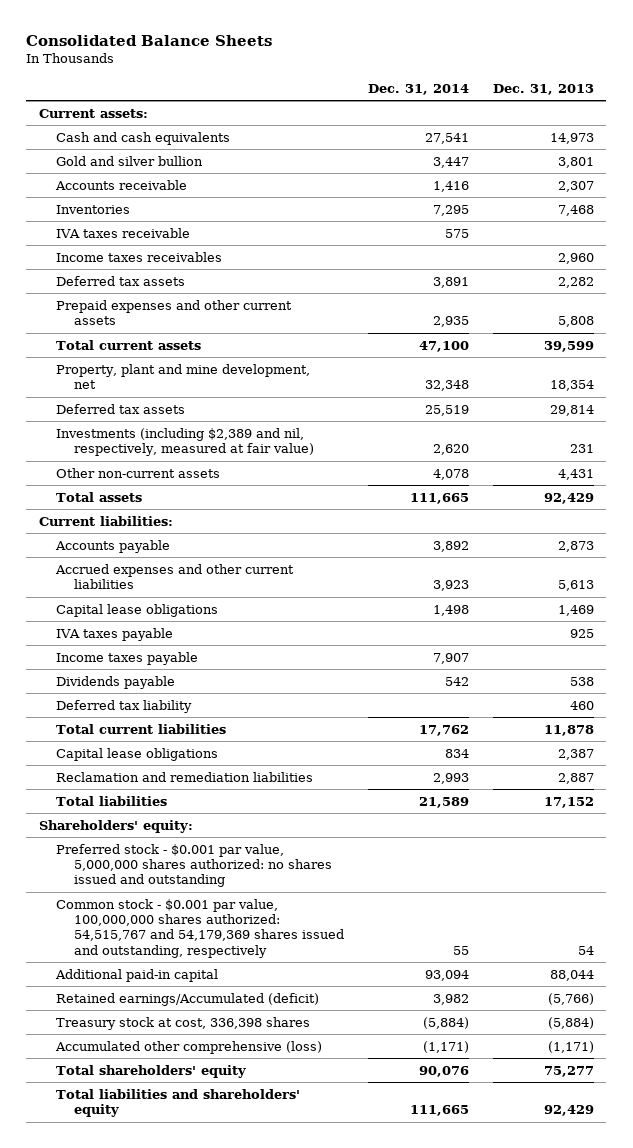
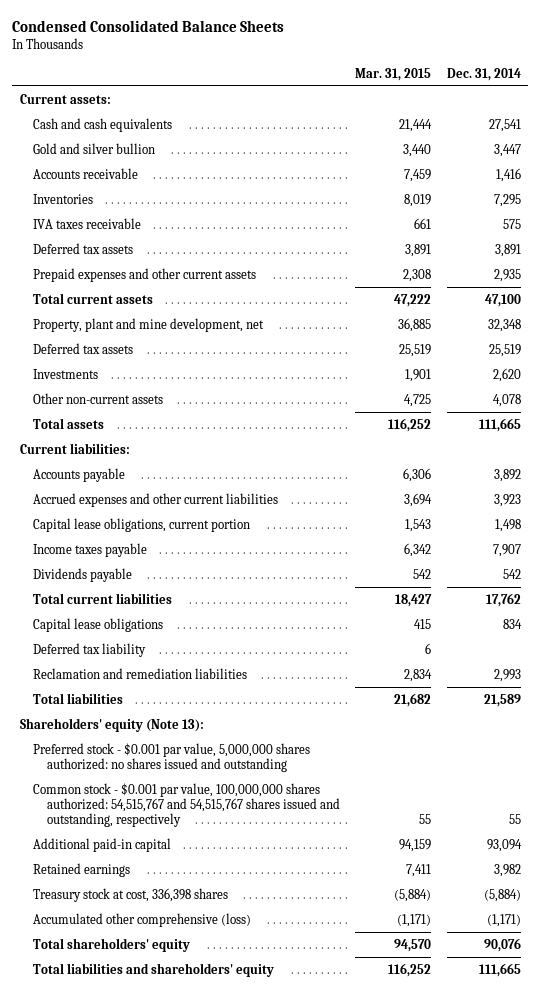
[26,35,273,47] Consolidated Balance Sheets -> [12,19,285,32] Condensed Consolidated Balance Sheets
[493,83,595,95] Dec. 31, 2013 -> none
none -> [355,67,432,81] Mar. 31, 2015
[56,251,223,262] Income taxes receivables -> none
[56,427,314,457] Investments (including $2,389 and nil, respectively, measured at fair value) -> [33,368,99,379] Investments
[56,627,174,641] IVA taxes payable -> none
[56,603,219,617] Capital lease obligations -> [33,517,251,532] Capital lease obligations, current portion
[56,699,193,713] Deferred tax liability -> [33,642,147,657] Deferred tax liability
[38,819,193,833] Shareholders' equity: -> [20,717,205,732] Shareholders' equity (Note 13):
[56,898,344,958] Common stock - $0.001 par value, 100,000,000 shares authorized: 54,515,767 and 54,179,369 shares issued and outstanding, respectively -> [33,782,340,827] Common stock - $0.001 par value, 100,000,000 shares authorized: 54,515,767 and 54,515,767 shares issued and outstanding, respectively
[56,992,320,1006] Retained earnings/Accumulated (deficit) -> [33,862,131,877] Retained earnings

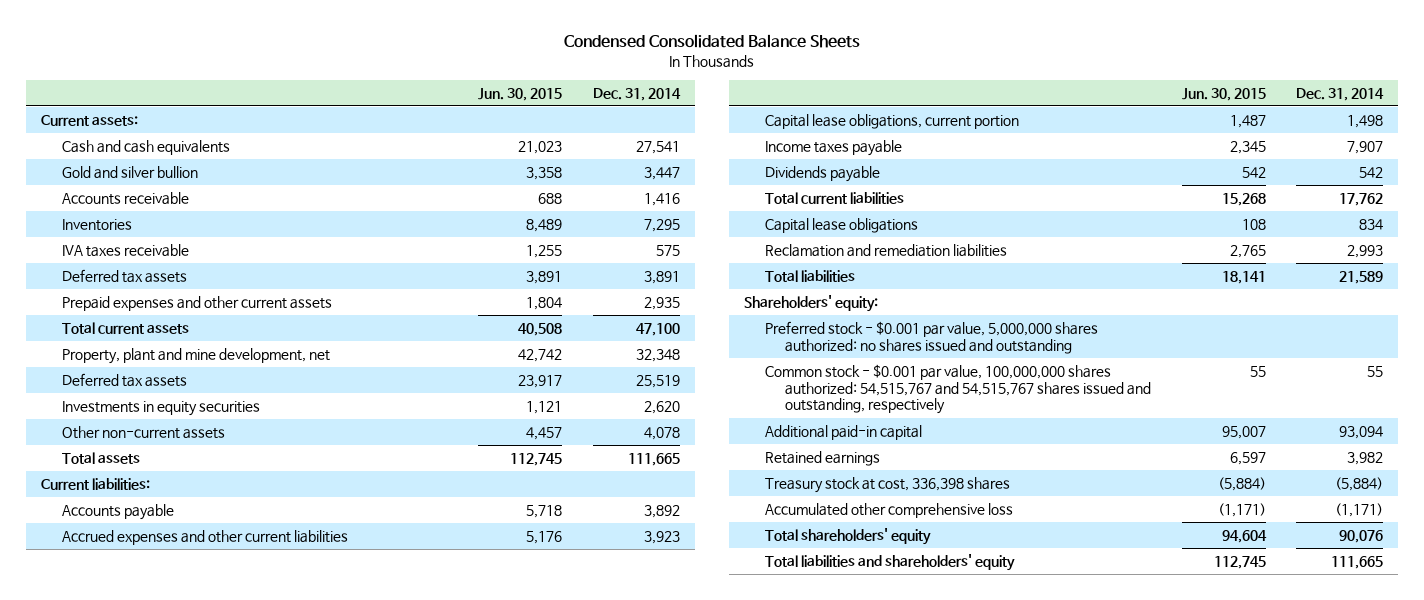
[355,67,432,81] Mar. 31, 2015 -> none
none -> [478,87,563,101] Jun. 30, 2015
[33,368,99,379] Investments -> [61,401,260,417] Investments in equity securities
[33,642,147,657] Deferred tax liability -> none
[20,717,205,732] Shareholders' equity (Note 13): -> [744,295,879,313] Shareholders' equity:
[33,912,252,927] Accumulated other comprehensive (loss) -> [764,503,1013,519] Accumulated other comprehensive loss

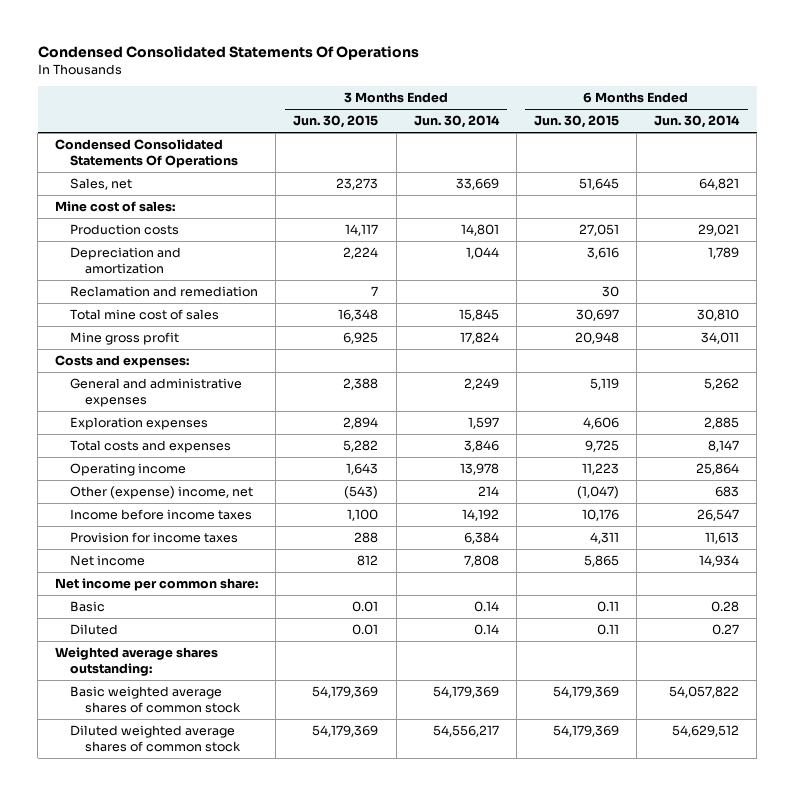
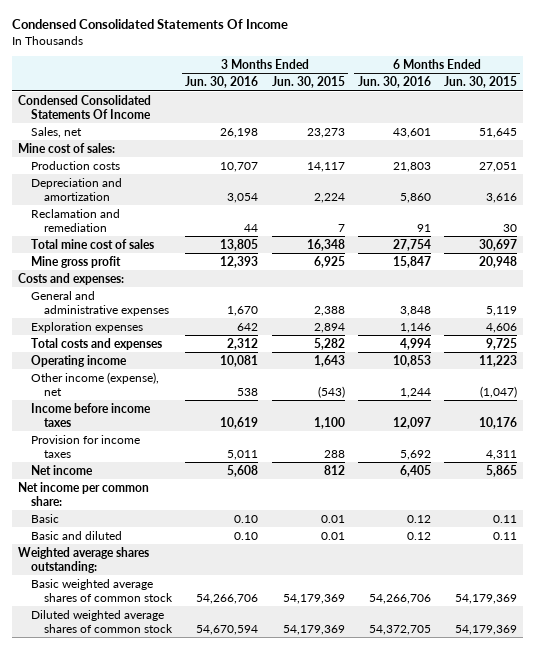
[37,45,419,60] Condensed Consolidated Statements Of Operations -> [11,19,288,30] Condensed Consolidated Statements Of Income
[413,115,500,129] Jun. 30, 2014 -> none
[653,115,740,129] Jun. 30, 2014 -> none
none -> [185,75,259,88] Jun. 30, 2016
none -> [357,75,431,88] Jun. 30, 2016
[55,139,239,168] Condensed Consolidated Statements Of Operations -> [18,94,152,119] Condensed Consolidated Statements Of Income
[70,486,254,500] Other (expense) income, net -> [31,371,160,396] Other income (expense), net
[70,624,119,636] Diluted -> [31,530,123,540] Basic and diluted

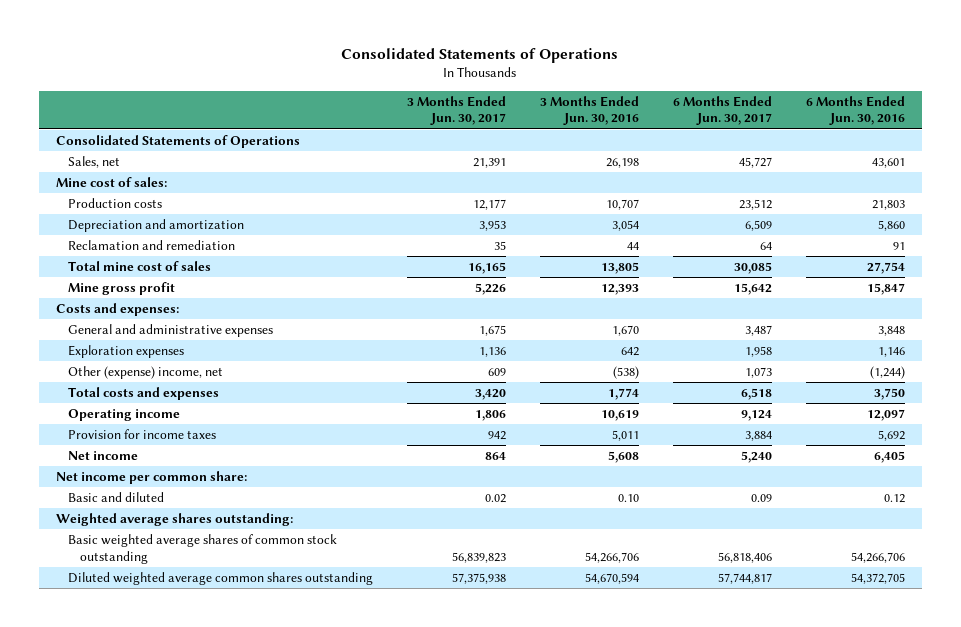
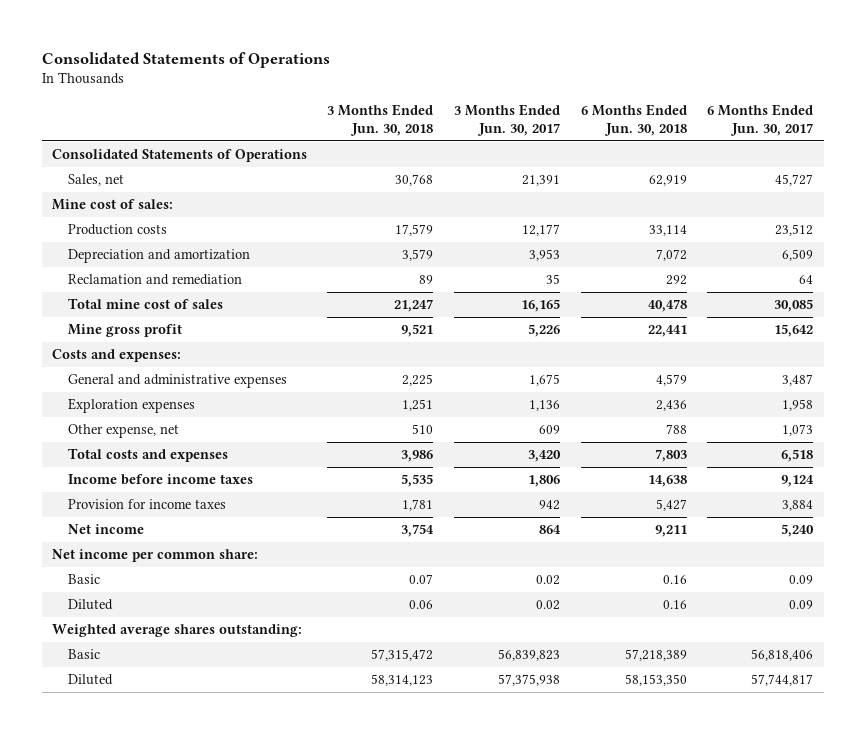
[539,95,639,126] 3 Months Ended Jun. 30, 2016 -> none
[805,95,905,126] 6 Months Ended Jun. 30, 2016 -> none
none -> [327,104,434,136] 3 Months Ended Jun. 30, 2018
none -> [580,104,687,136] 6 Months Ended Jun. 30, 2018
[67,366,223,380] Other (expense) income, net -> [67,424,179,439] Other expense, net
[67,409,180,422] Operating income -> [67,474,253,486] Income before income taxes
[67,492,164,503] Basic and diluted -> none
none -> [67,574,100,585] Basic
none -> [67,599,113,611] Diluted
[67,534,337,564] Basic weighted average shares of common stock outstanding -> [67,649,100,660] Basic
[67,572,373,586] Diluted weighted average common shares outstanding -> [67,674,113,686] Diluted

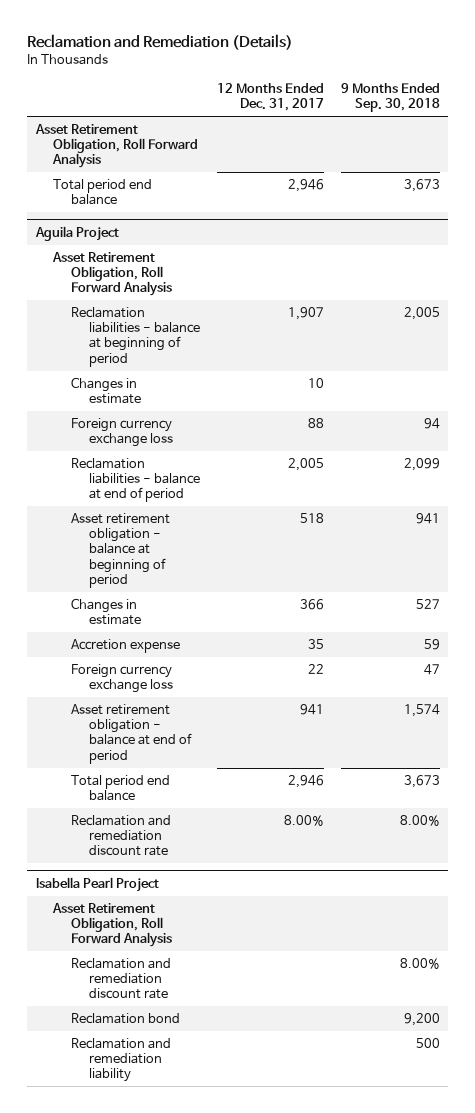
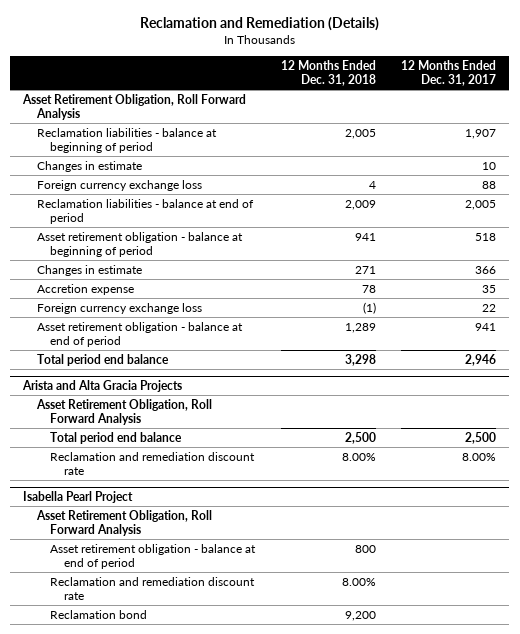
[340,83,440,113] 9 Months Ended Sep. 30, 2018 -> none
none -> [280,59,376,86] 12 Months Ended Dec. 31, 2018
[53,179,153,206] Total period end balance -> none
[34,225,119,241] Aguila Project -> none
[52,252,173,297] Asset Retirement Obligation, Roll Forward Analysis -> none
none -> [22,379,183,392] Arista and Alta Gracia Projects
none -> [35,398,212,425] Asset Retirement Obligation, Roll Forward Analysis
none -> [50,431,183,444] Total period end balance
none -> [50,543,257,569] Asset retirement obligation - balance at end of period
[71,1038,172,1083] Reclamation and remediation liability -> none

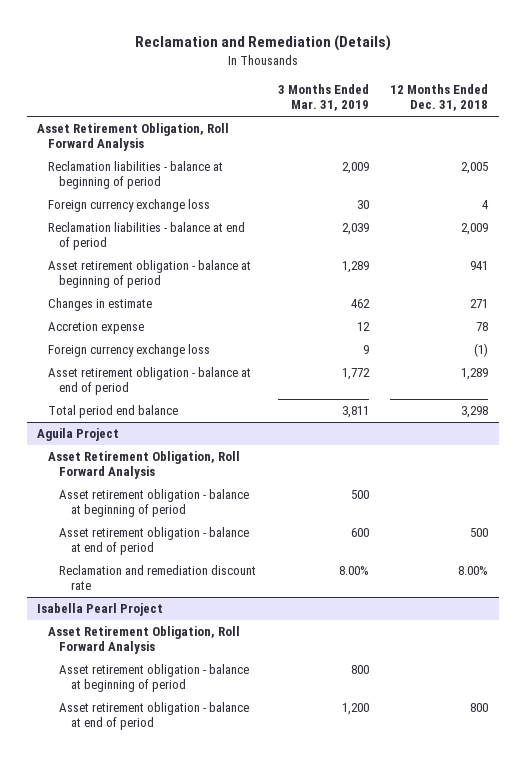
[401,59,497,86] 12 Months Ended Dec. 31, 2017 -> none
none -> [277,83,369,111] 3 Months Ended Mar. 31, 2019
[36,160,142,172] Changes in estimate -> none
[22,379,183,392] Arista and Alta Gracia Projects -> none
none -> [37,428,120,442] Aguila Project
[50,431,183,444] Total period end balance -> none
none -> [59,489,250,518] Asset retirement obligation - balance at beginning of period
none -> [59,527,250,556] Asset retirement obligation - balance at end of period
none -> [59,664,250,693] Asset retirement obligation - balance at beginning of period
[50,576,256,600] Reclamation and remediation discount rate -> none
[50,609,148,619] Reclamation bond -> none

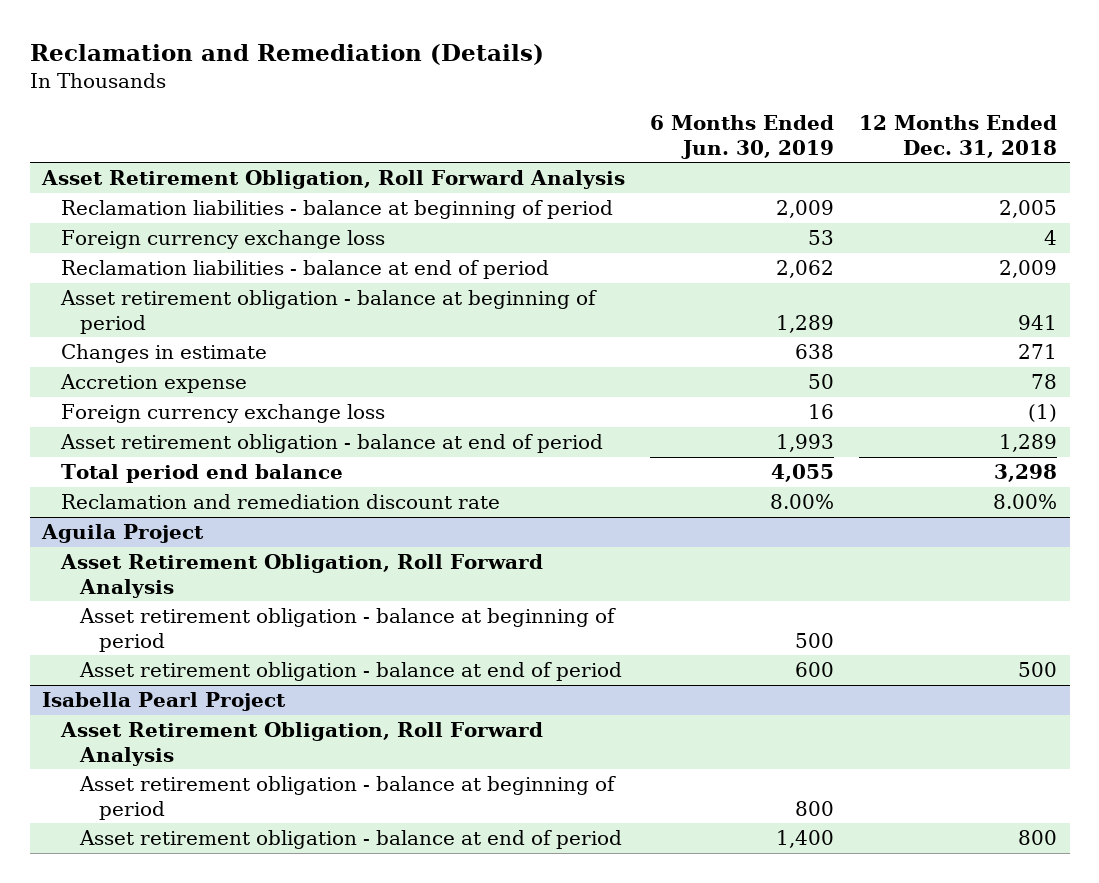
[277,83,369,111] 3 Months Ended Mar. 31, 2019 -> none
none -> [650,115,835,159] 6 Months Ended Jun. 30, 2019
none -> [60,494,500,510] Reclamation and remediation discount rate
[59,565,257,591] Reclamation and remediation discount rate -> none

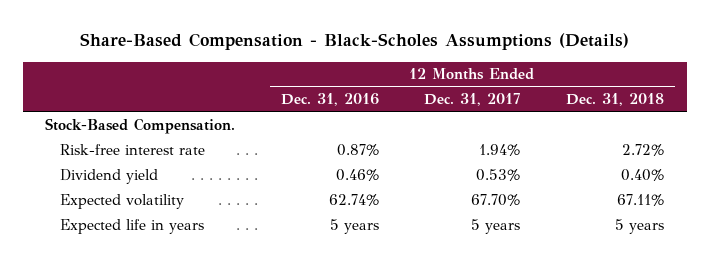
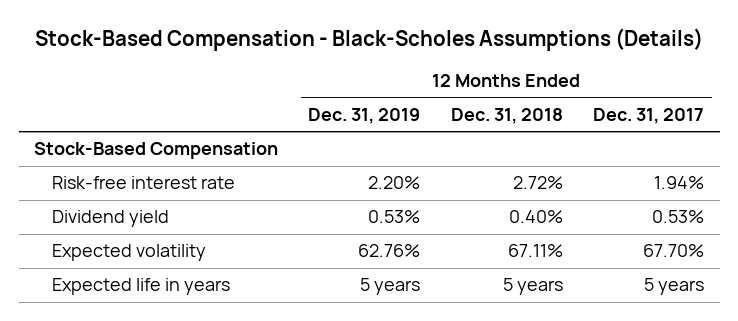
[79,33,629,51] Share-Based Compensation - Black-Scholes Assumptions (Details) -> [35,28,704,52] Stock-Based Compensation - Black-Scholes Assumptions (Details)
[280,93,379,107] Dec. 31, 2016 -> none
none -> [308,107,421,124] Dec. 31, 2019
[45,117,236,134] Stock-Based Compensation. -> [33,142,278,160] Stock-Based Compensation

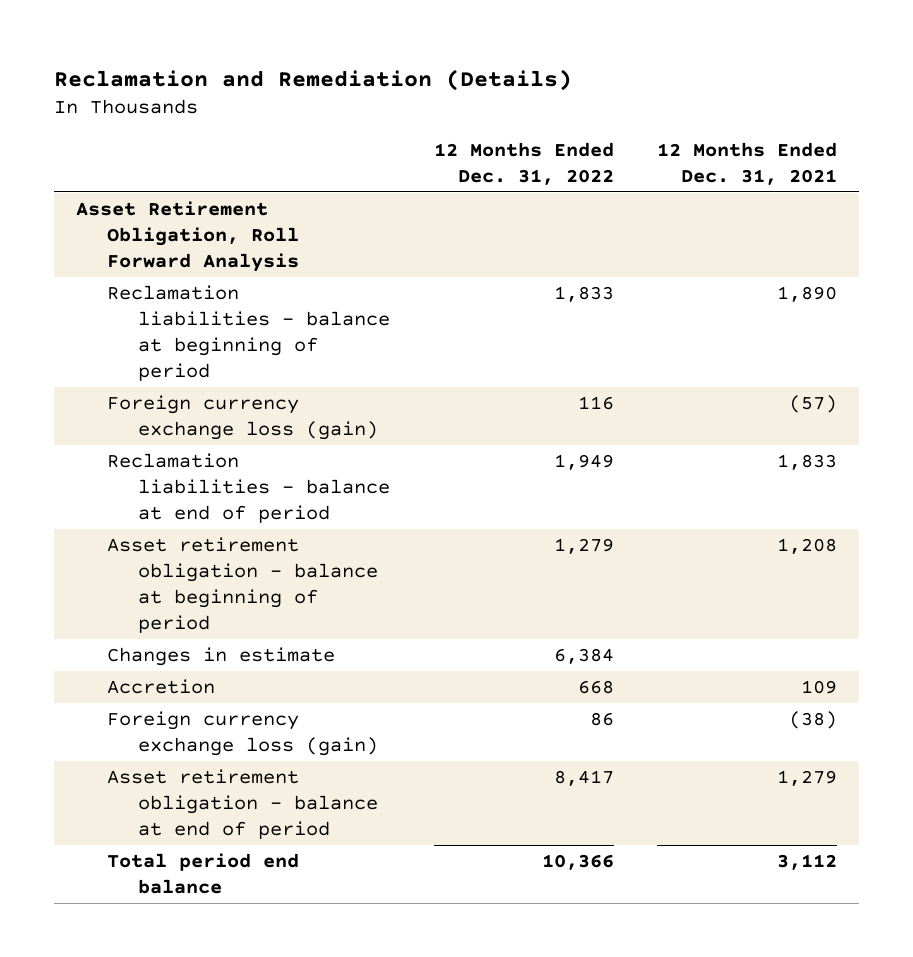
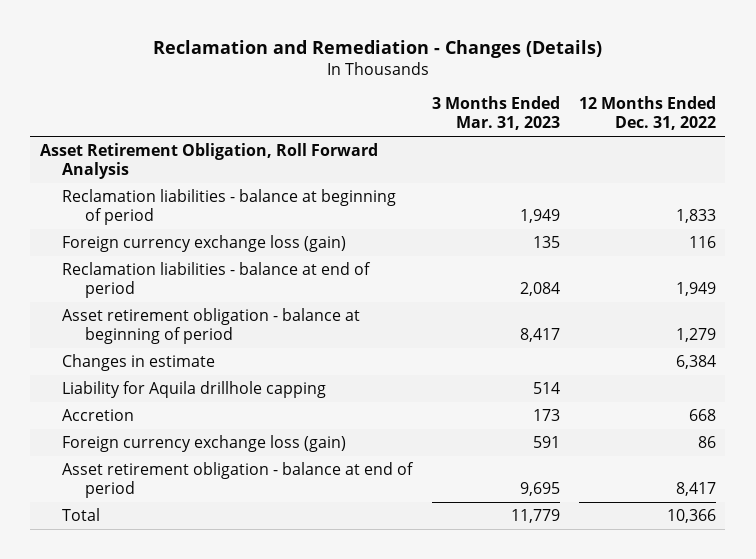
[54,68,573,91] Reclamation and Remediation (Details) -> [152,39,602,58] Reclamation and Remediation - Changes (Details)
[657,141,838,185] 12 Months Ended Dec. 31, 2021 -> none
none -> [431,95,560,131] 3 Months Ended Mar. 31, 2023
none -> [62,380,327,398] Liability for Aquila drillhole capping
[107,852,300,894] Total period end balance -> [62,507,101,521] Total

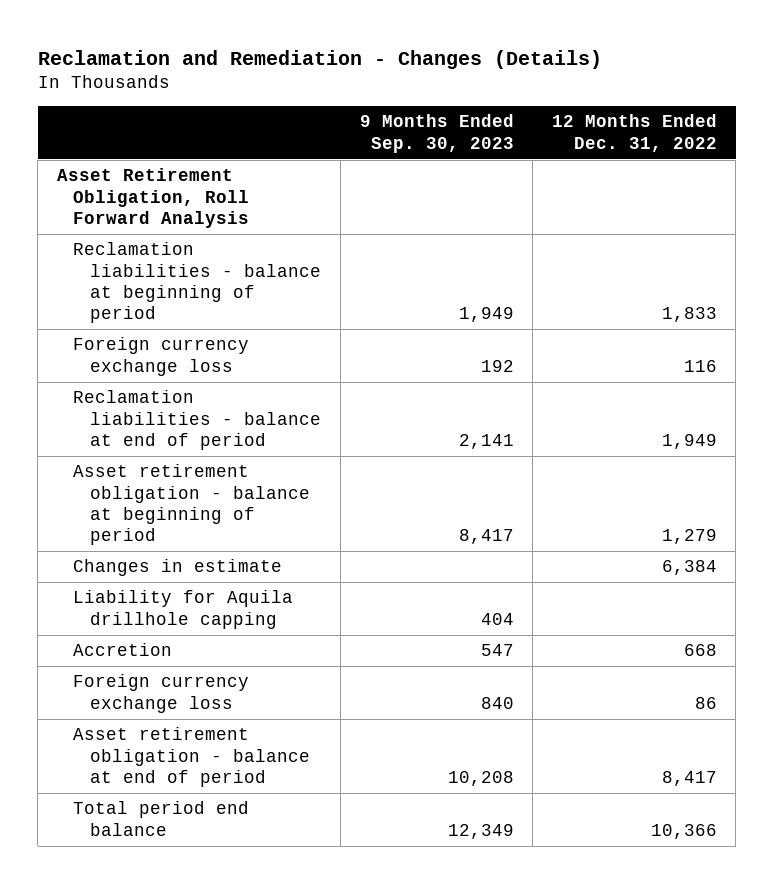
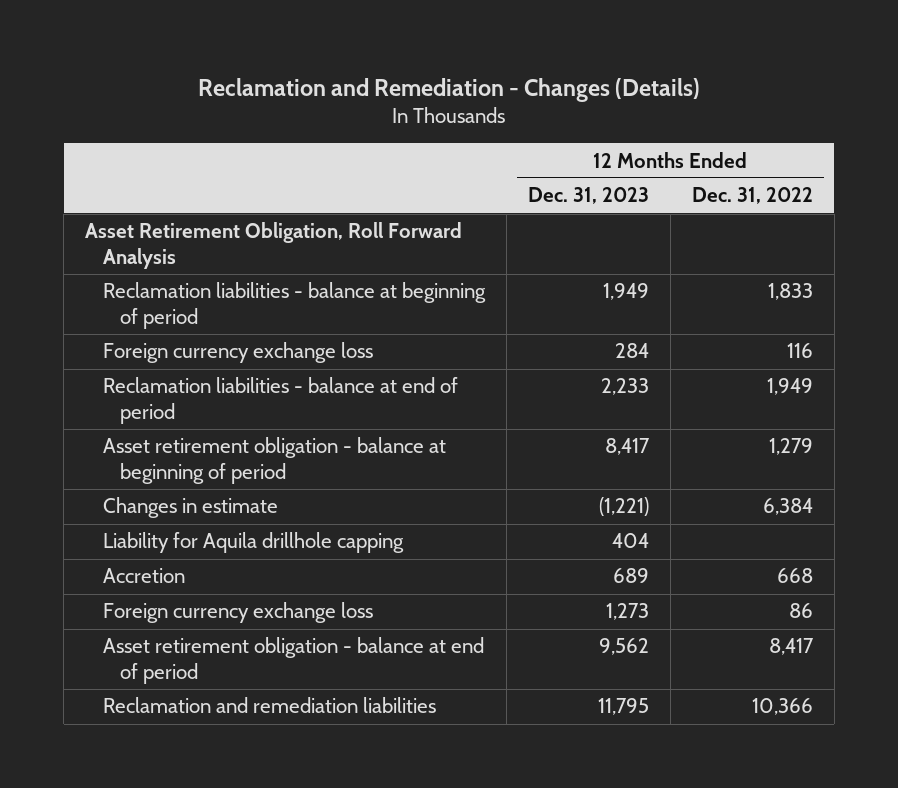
[359,114,514,153] 9 Months Ended Sep. 30, 2023 -> none
none -> [527,187,649,205] Dec. 31, 2023
[73,801,250,836] Total period end balance -> [102,697,436,714] Reclamation and remediation liabilities

